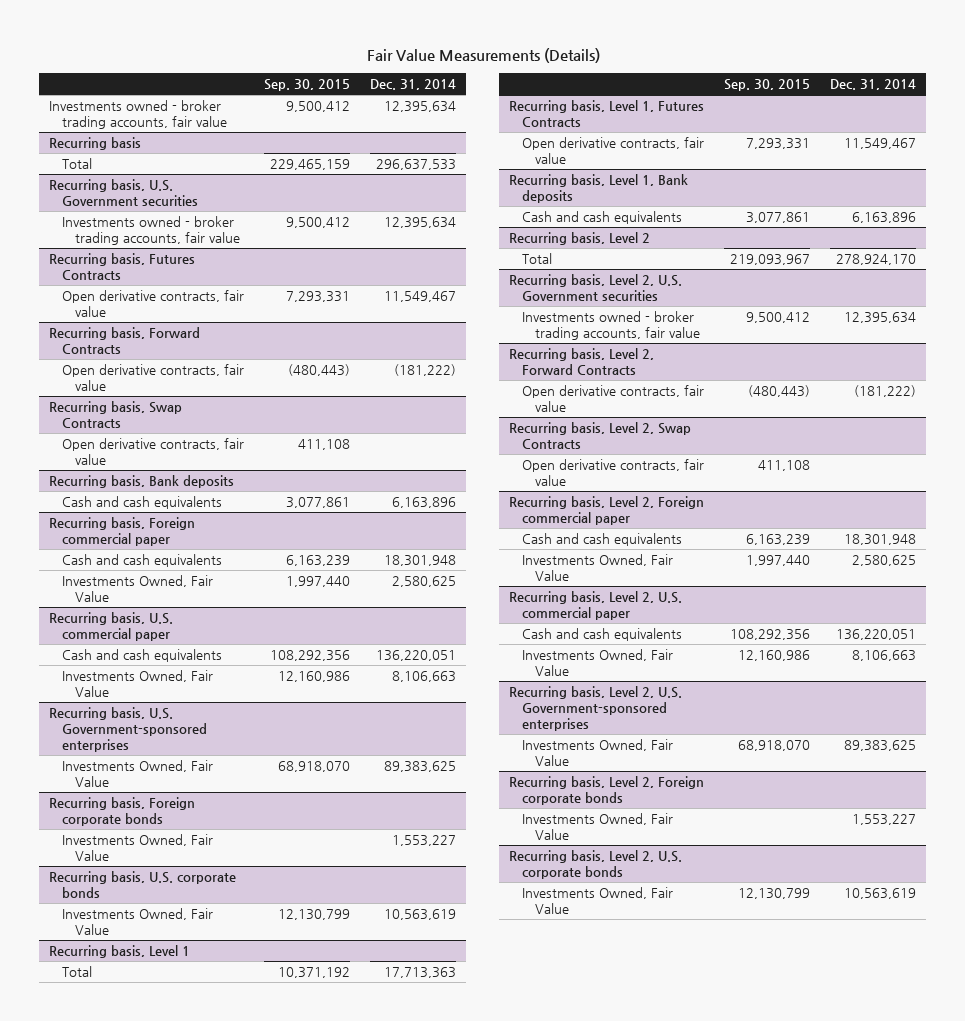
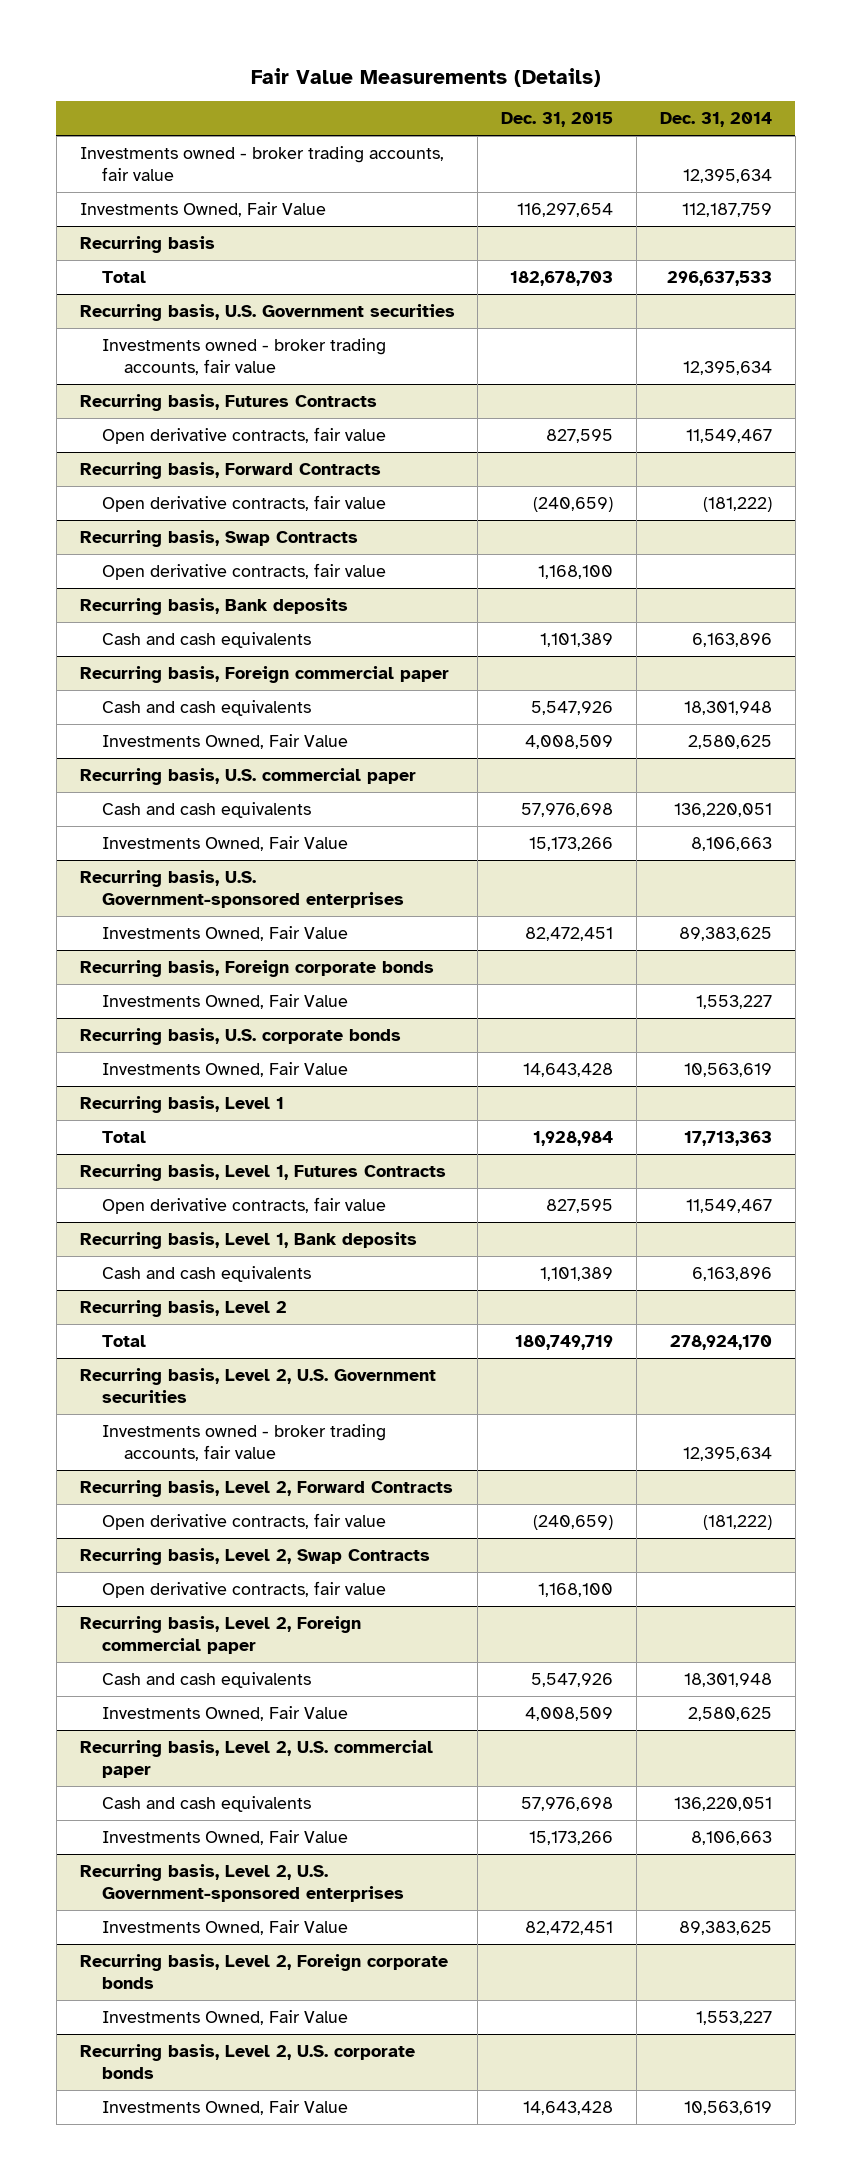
[264,79,351,92] Sep. 30, 2015 -> none
none -> [501,112,614,128] Dec. 31, 2015
none -> [79,202,326,218] Investments Owned, Fair Value

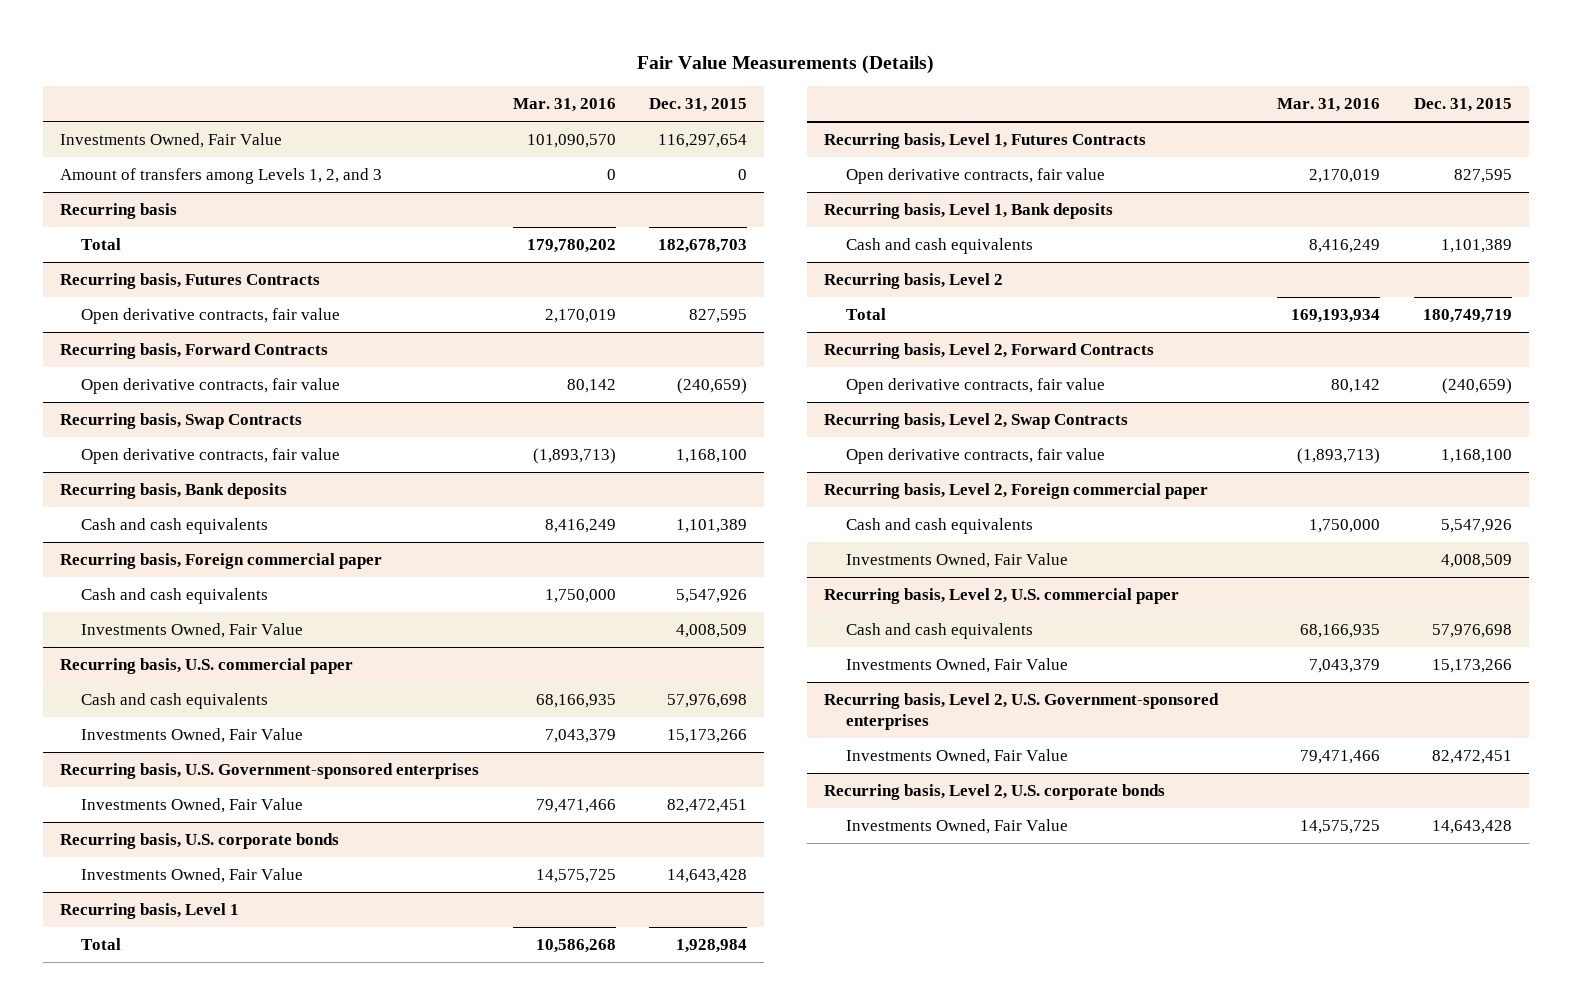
[660,112,773,128] Dec. 31, 2014 -> none
none -> [512,98,616,113] Mar. 31, 2016
[79,146,444,181] Investments owned - broker trading accounts, fair value -> none
none -> [59,168,382,185] Amount of transfers among Levels 1, 2, and 3
[79,304,455,322] Recurring basis, U.S. Government securities -> none
[101,338,386,375] Investments owned - broker trading accounts, fair value -> none
[79,960,434,978] Recurring basis, Foreign corporate bonds -> none
[101,994,348,1010] Investments Owned, Fair Value -> none
[79,1368,436,1403] Recurring basis, Level 2, U.S. Government securities -> none
[101,1424,386,1461] Investments owned - broker trading accounts, fair value -> none
[79,1954,448,1989] Recurring basis, Level 2, Foreign corporate bonds -> none
[101,2010,348,2026] Investments Owned, Fair Value -> none

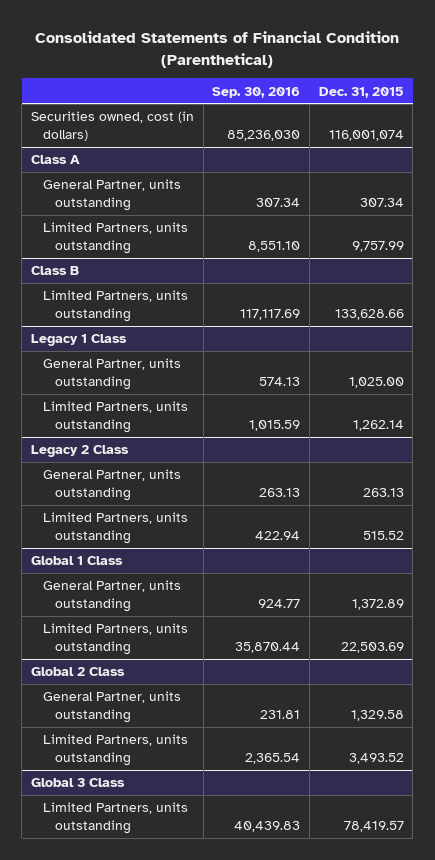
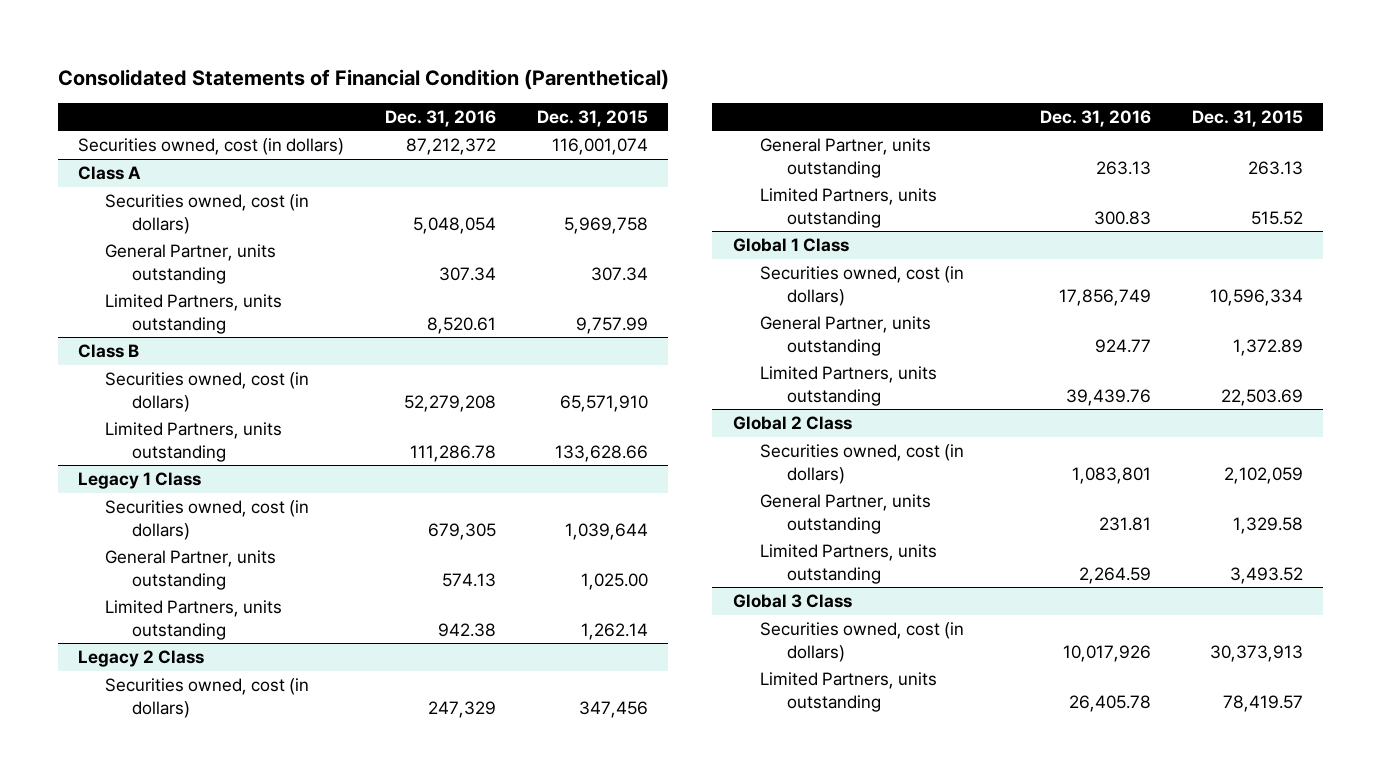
[212,86,301,98] Sep. 30, 2016 -> none
none -> [385,109,497,127] Dec. 31, 2016
none -> [105,194,310,234] Securities owned, cost (in dollars)
none -> [105,372,310,412] Securities owned, cost (in dollars)
none -> [105,500,310,540] Securities owned, cost (in dollars)
none -> [105,678,310,718] Securities owned, cost (in dollars)
none -> [759,266,964,306] Securities owned, cost (in dollars)
none -> [759,444,964,484] Securities owned, cost (in dollars)
none -> [759,622,964,662] Securities owned, cost (in dollars)

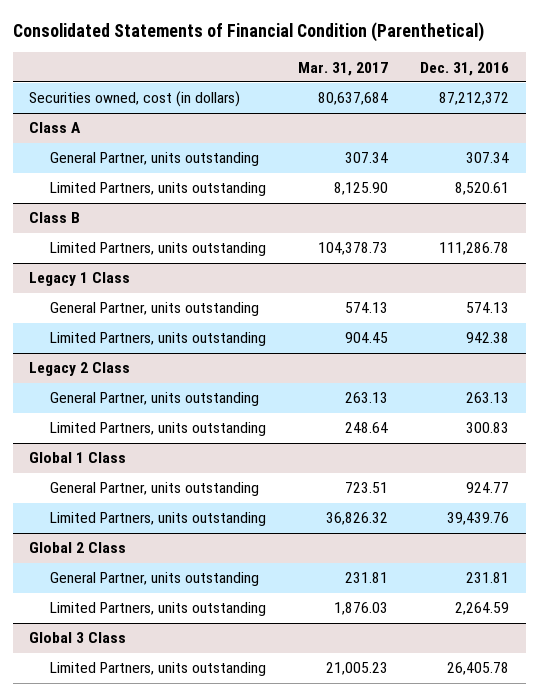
[536,109,648,127] Dec. 31, 2015 -> none
none -> [298,61,389,76] Mar. 31, 2017
[105,194,310,234] Securities owned, cost (in dollars) -> none
[105,372,310,412] Securities owned, cost (in dollars) -> none
[105,500,310,540] Securities owned, cost (in dollars) -> none
[105,678,310,718] Securities owned, cost (in dollars) -> none
[759,266,964,306] Securities owned, cost (in dollars) -> none
[759,444,964,484] Securities owned, cost (in dollars) -> none
[759,622,964,662] Securities owned, cost (in dollars) -> none

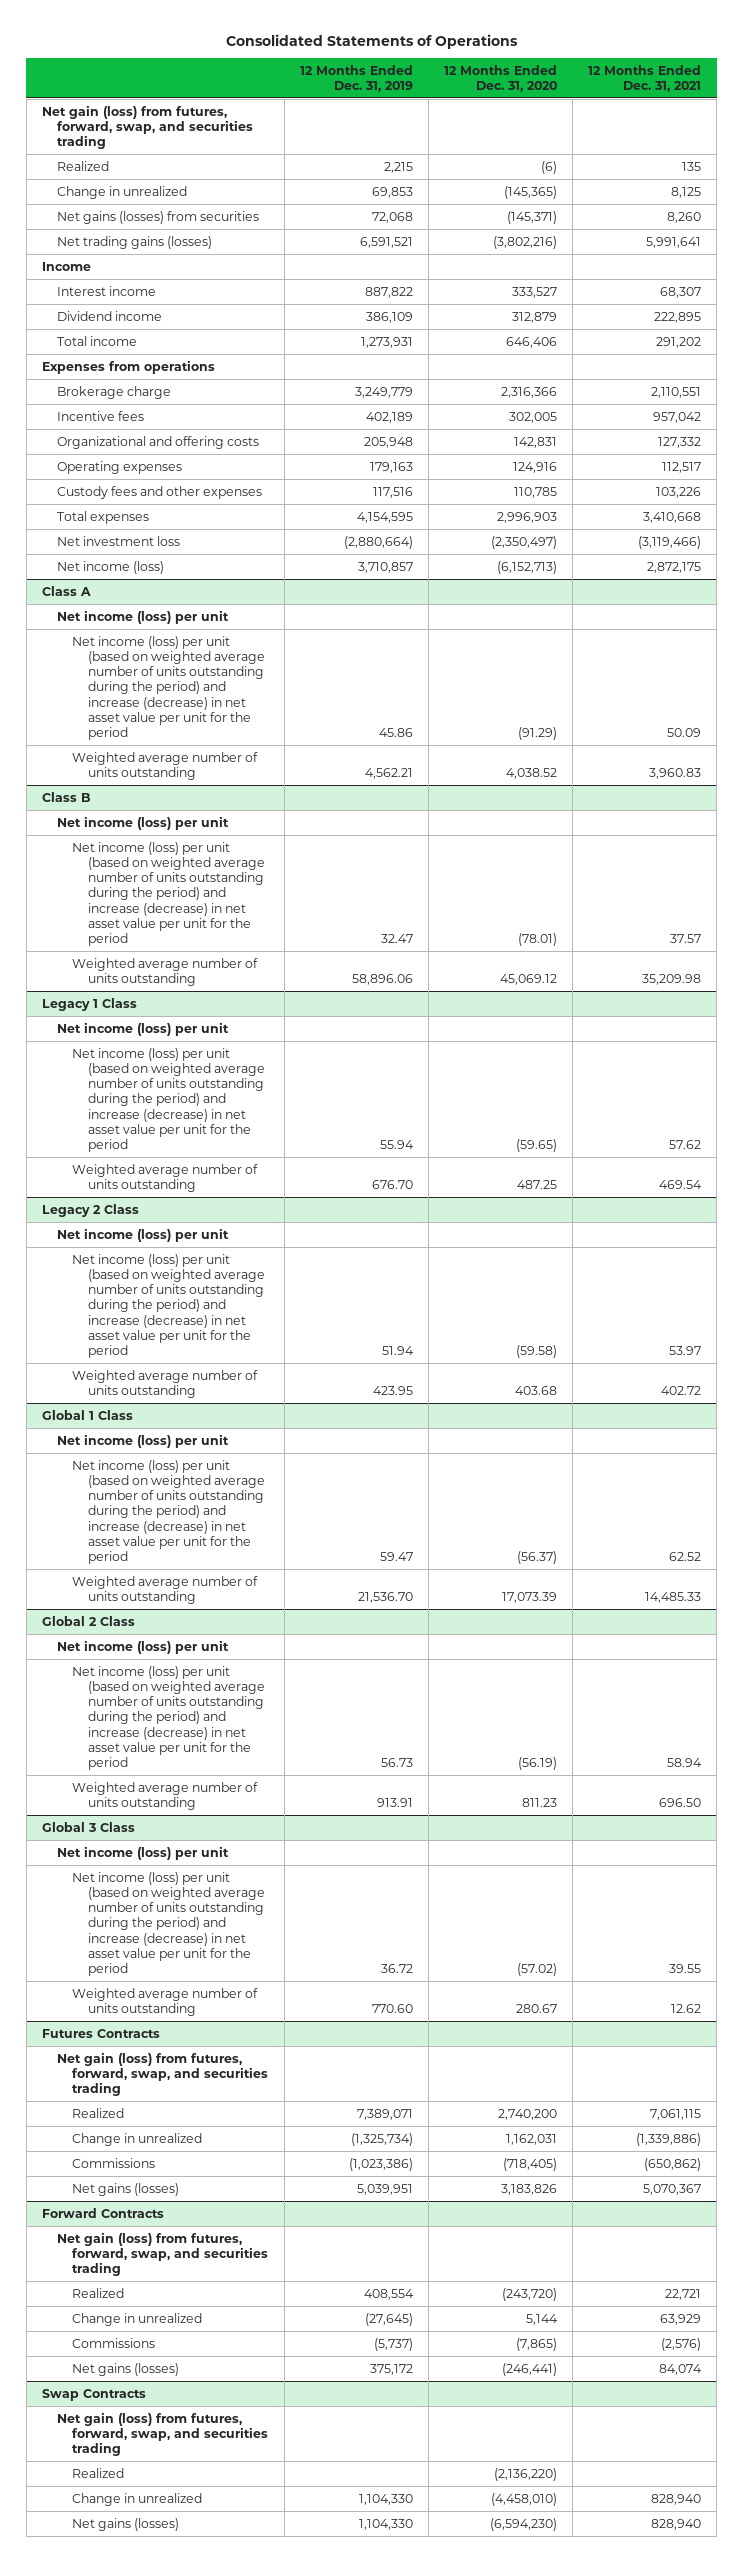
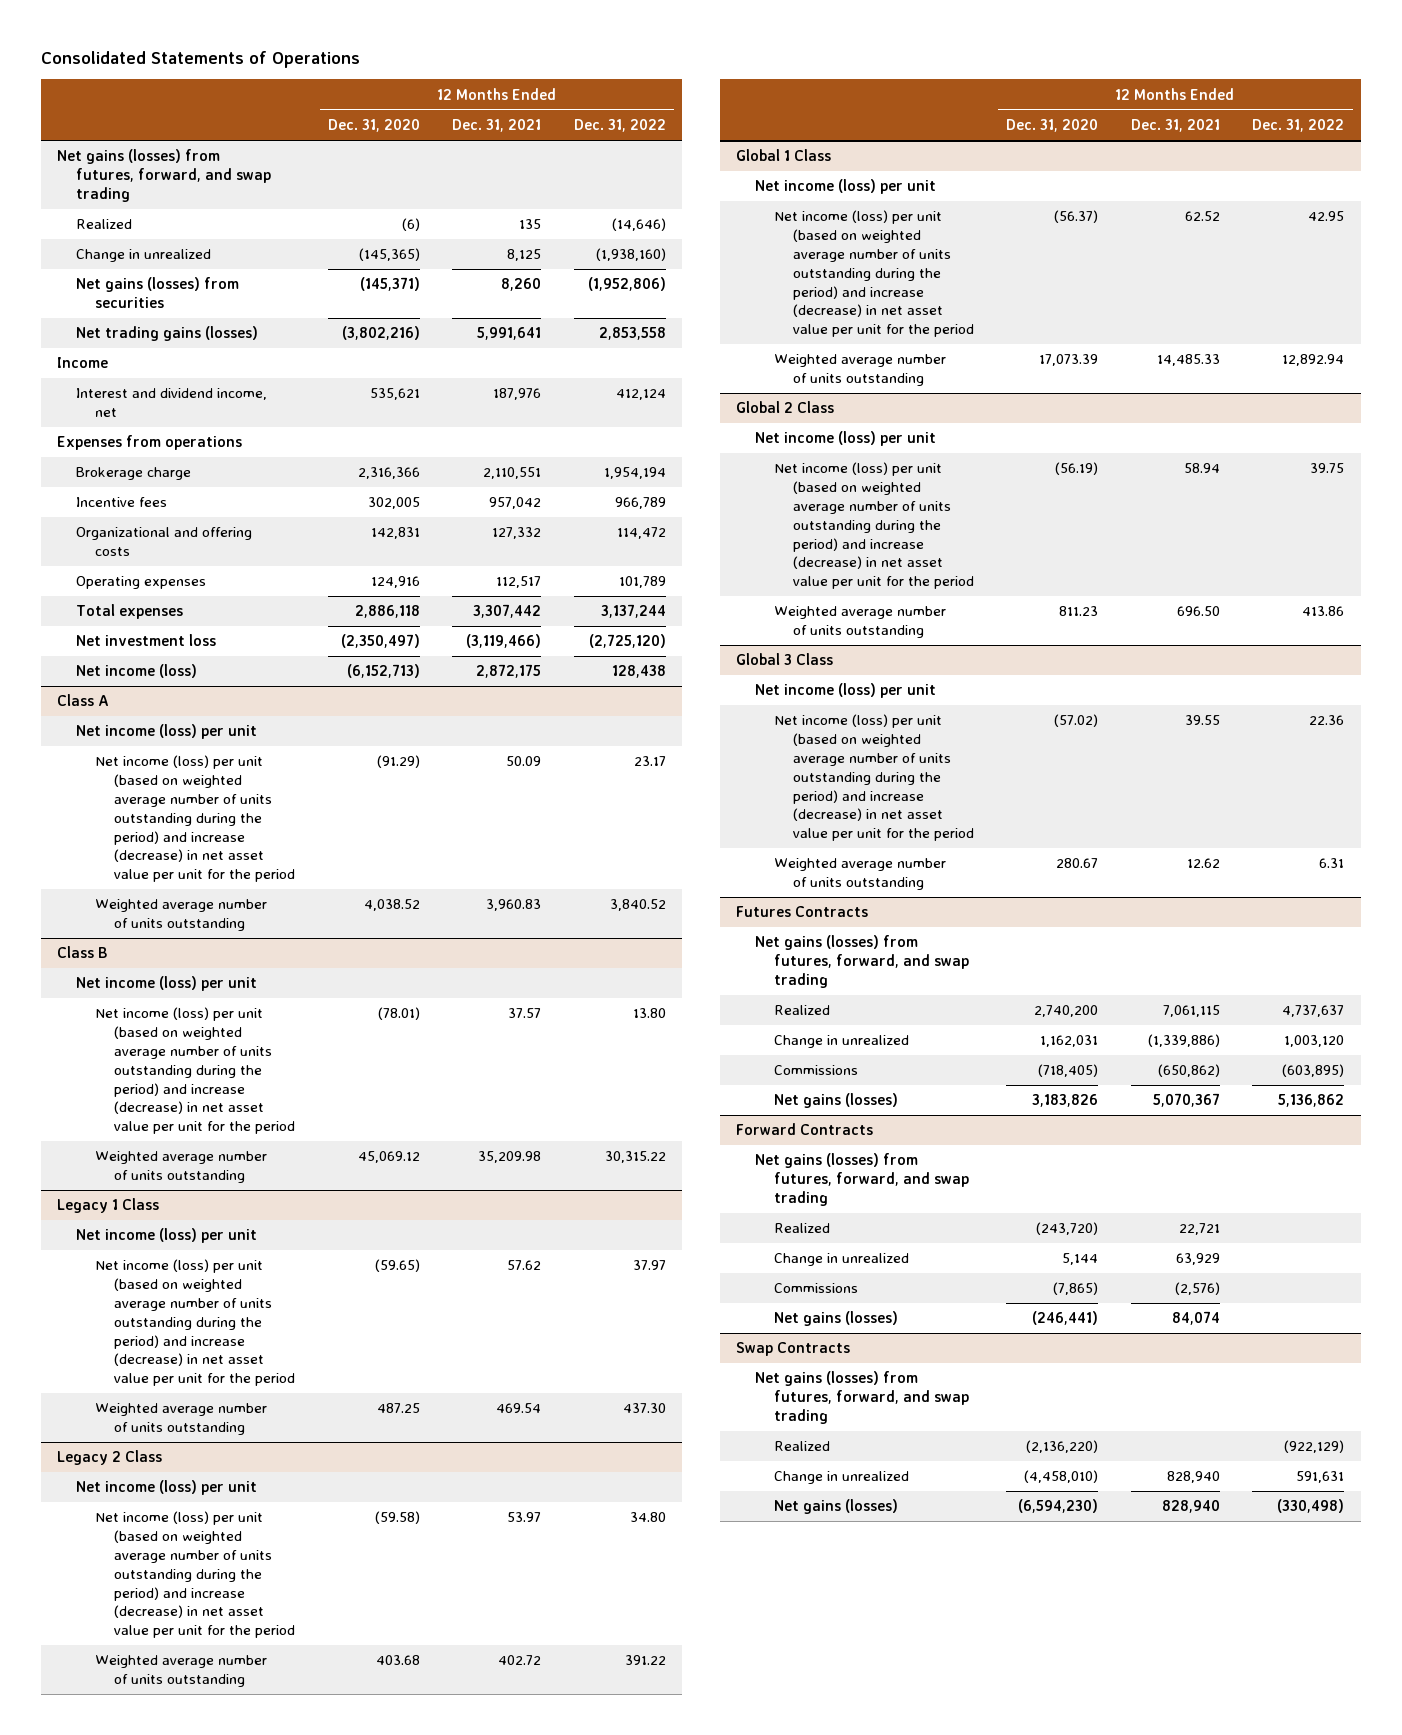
[299,64,413,92] 12 Months Ended Dec. 31, 2019 -> none
none -> [573,119,666,133] Dec. 31, 2022
[41,104,254,150] Net gain (loss) from futures, forward, swap, and securities trading -> [57,149,272,202] Net gains (losses) from futures, forward, and swap trading
[57,285,157,296] Interest income -> none
[57,310,163,321] Dividend income -> none
[57,335,138,346] Total income -> none
none -> [76,388,268,418] Interest and dividend income, net
[57,485,263,499] Custody fees and other expenses -> none
[496,511,557,523] 2,996,903 -> [354,605,420,619] 2,886,118
[643,511,702,523] 3,410,668 -> [473,604,542,619] 3,307,442
[57,2051,269,2097] Net gain (loss) from futures, forward, swap, and securities trading -> [754,935,969,988] Net gains (losses) from futures, forward, and swap trading
[57,2231,269,2277] Net gain (loss) from futures, forward, swap, and securities trading -> [754,1153,969,1206] Net gains (losses) from futures, forward, and swap trading
[57,2411,269,2457] Net gain (loss) from futures, forward, swap, and securities trading -> [754,1371,969,1424] Net gains (losses) from futures, forward, and swap trading

